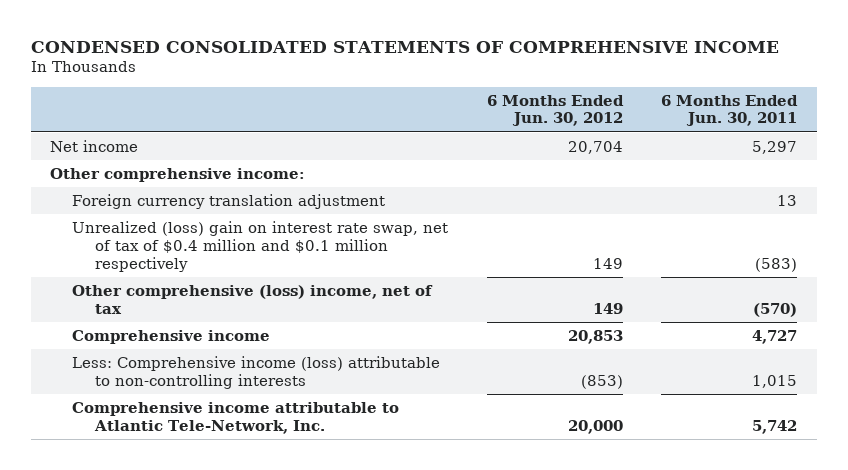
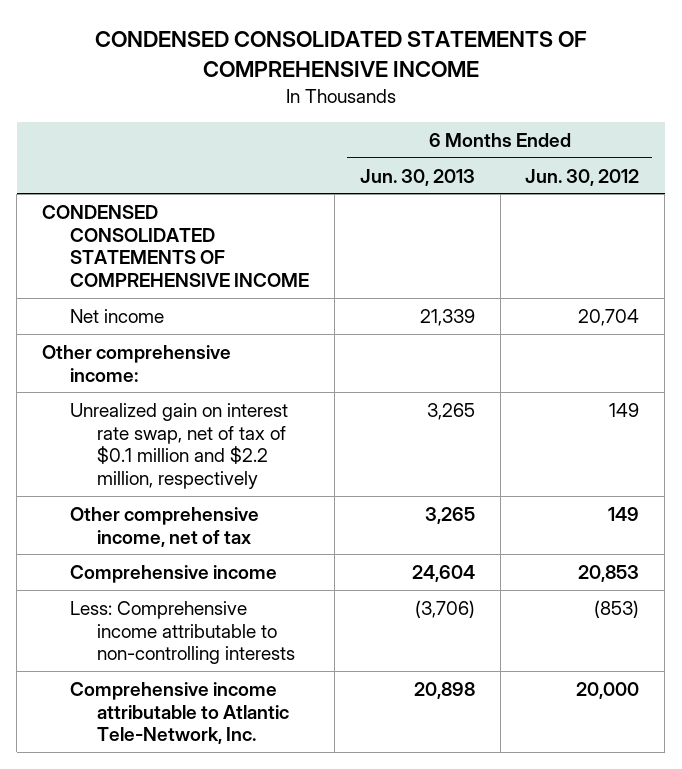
[661,94,799,127] 6 Months Ended Jun. 30, 2011 -> none
none -> [359,168,475,186] Jun. 30, 2013
none -> [42,204,309,288] CONDENSED CONSOLIDATED STATEMENTS OF COMPREHENSIVE INCOME
[72,193,386,209] Foreign currency translation adjustment -> none
[72,220,449,272] Unrealized (loss) gain on interest rate swap, net of tax of $0.4 million and $0.1 million respectively -> [69,402,288,490] Unrealized gain on interest rate swap, net of tax of $0.1 million and $2.2 million, respectively
[72,284,434,314] Other comprehensive (loss) income, net of tax -> [69,506,259,547] Other comprehensive income, net of tax
[72,355,441,389] Less: Comprehensive income (loss) attributable to non-controlling interests -> [69,600,296,665] Less: Comprehensive income attributable to non-controlling interests

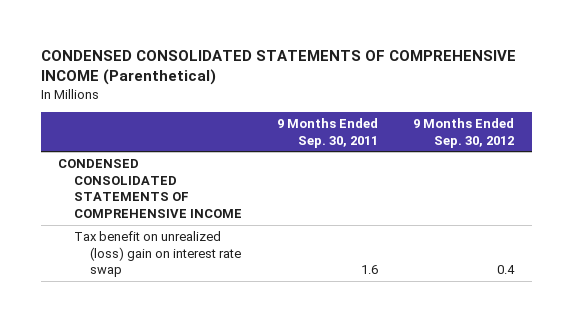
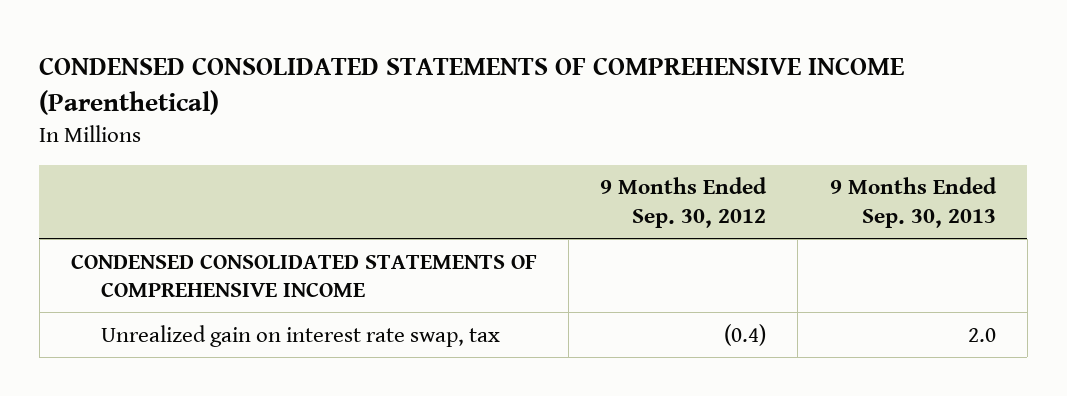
[277,118,379,148] 9 Months Ended Sep. 30, 2011 -> none
none -> [829,177,997,229] 9 Months Ended Sep. 30, 2013
[74,230,242,278] Tax benefit on unrealized (loss) gain on interest rate swap -> [100,324,500,347] Unrealized gain on interest rate swap, tax
[497,265,516,275] 0.4 -> [724,323,767,346] (0.4)

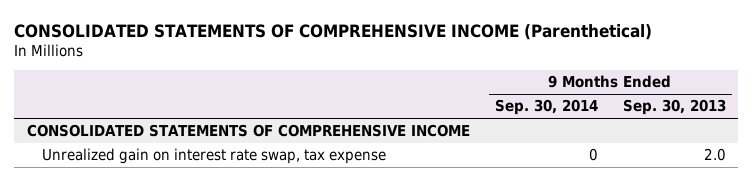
[39,57,905,115] CONDENSED CONSOLIDATED STATEMENTS OF COMPREHENSIVE INCOME (Parenthetical) -> [14,23,653,40] CONSOLIDATED STATEMENTS OF COMPREHENSIVE INCOME (Parenthetical)
[600,177,768,229] 9 Months Ended Sep. 30, 2012 -> none
none -> [494,99,598,116] Sep. 30, 2014
[70,253,537,298] CONDENSED CONSOLIDATED STATEMENTS OF COMPREHENSIVE INCOME -> [26,124,470,138] CONSOLIDATED STATEMENTS OF COMPREHENSIVE INCOME
[100,324,500,347] Unrealized gain on interest rate swap, tax -> [42,148,387,165] Unrealized gain on interest rate swap, tax expense

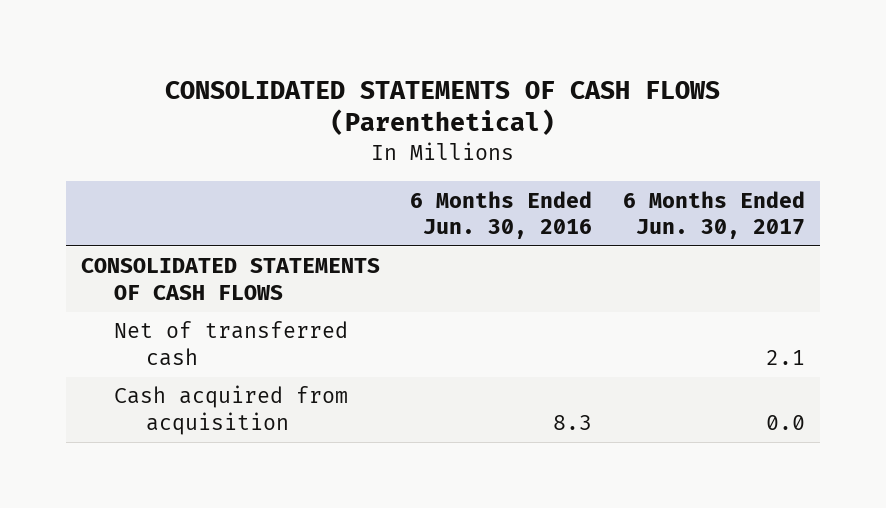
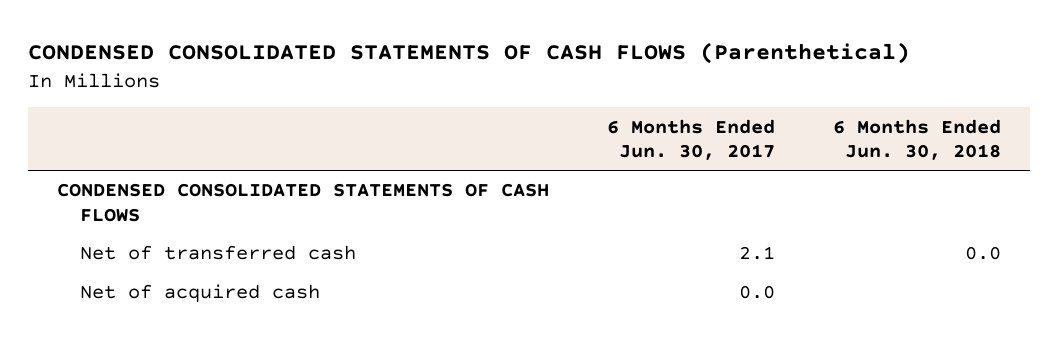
[164,80,720,136] CONSOLIDATED STATEMENTS OF CASH FLOWS (Parenthetical) -> [27,42,910,65] CONDENSED CONSOLIDATED STATEMENTS OF CASH FLOWS (Parenthetical)
[410,190,593,239] 6 Months Ended Jun. 30, 2016 -> none
none -> [833,118,1002,161] 6 Months Ended Jun. 30, 2018
[80,258,380,300] CONSOLIDATED STATEMENTS OF CASH FLOWS -> [56,183,549,222] CONDENSED CONSOLIDATED STATEMENTS OF CASH FLOWS
[113,385,348,435] Cash acquired from acquisition -> [80,284,321,303] Net of acquired cash

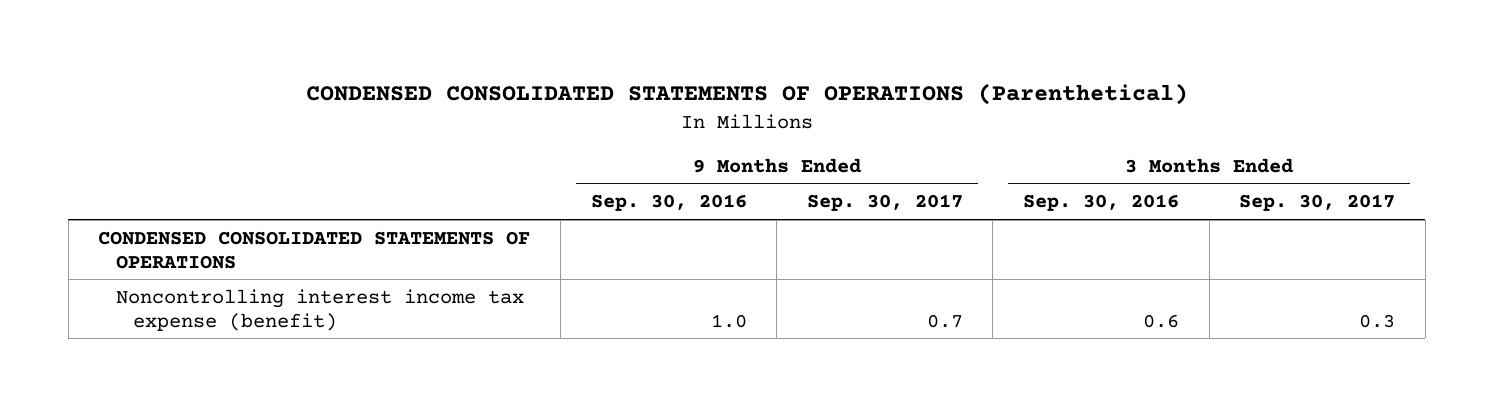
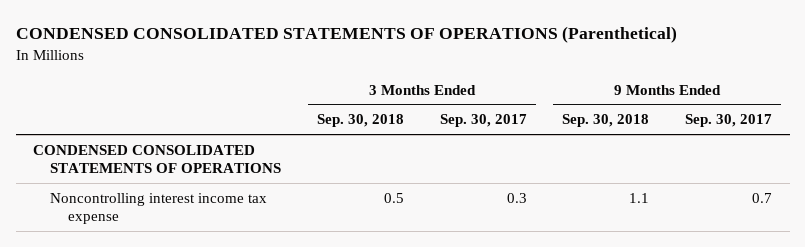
[590,194,747,212] Sep. 30, 2016 -> none
[1022,194,1179,212] Sep. 30, 2016 -> none
none -> [317,114,405,128] Sep. 30, 2018
none -> [562,114,650,128] Sep. 30, 2018
[115,288,524,331] Noncontrolling interest income tax expense (benefit) -> [50,192,268,224] Noncontrolling interest income tax expense

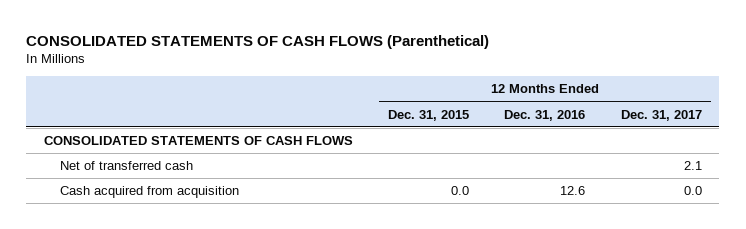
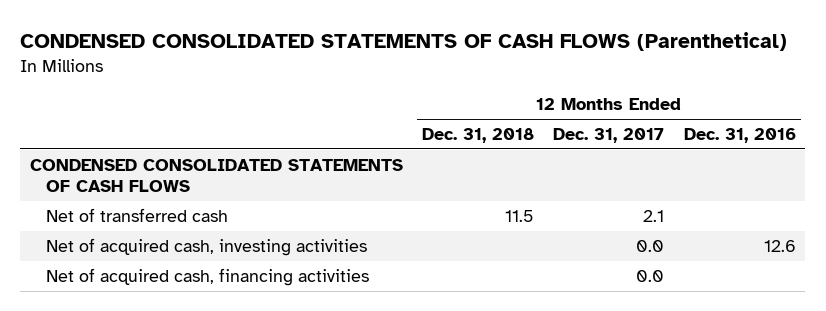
[26,34,490,49] CONSOLIDATED STATEMENTS OF CASH FLOWS (Parenthetical) -> [20,31,788,51] CONDENSED CONSOLIDATED STATEMENTS OF CASH FLOWS (Parenthetical)
[388,109,470,121] Dec. 31, 2015 -> none
none -> [422,128,535,144] Dec. 31, 2018
[43,136,353,146] CONSOLIDATED STATEMENTS OF CASH FLOWS -> [29,158,403,192] CONDENSED CONSOLIDATED STATEMENTS OF CASH FLOWS
[59,186,239,199] Cash acquired from acquisition -> [46,237,368,256] Net of acquired cash, investing activities
none -> [46,267,370,286] Net of acquired cash, financing activities

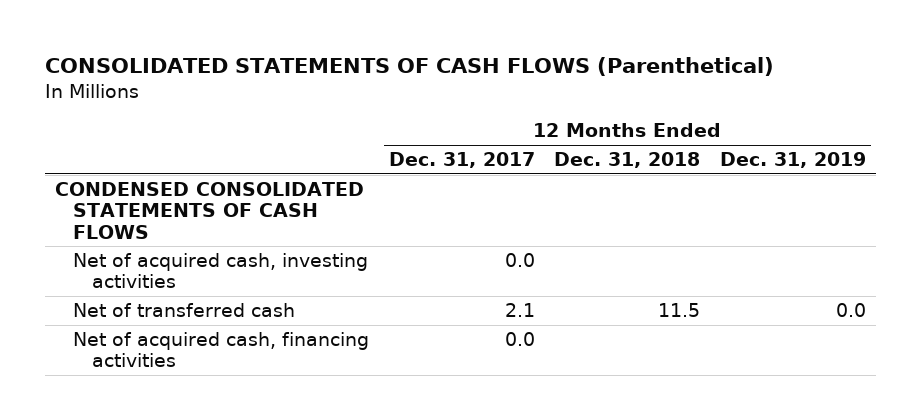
[20,31,788,51] CONDENSED CONSOLIDATED STATEMENTS OF CASH FLOWS (Parenthetical) -> [44,57,774,77] CONSOLIDATED STATEMENTS OF CASH FLOWS (Parenthetical)
[683,128,796,144] Dec. 31, 2016 -> none
none -> [720,152,867,169] Dec. 31, 2019
[46,207,229,222] Net of transferred cash -> [73,303,296,318] Net of transferred cash

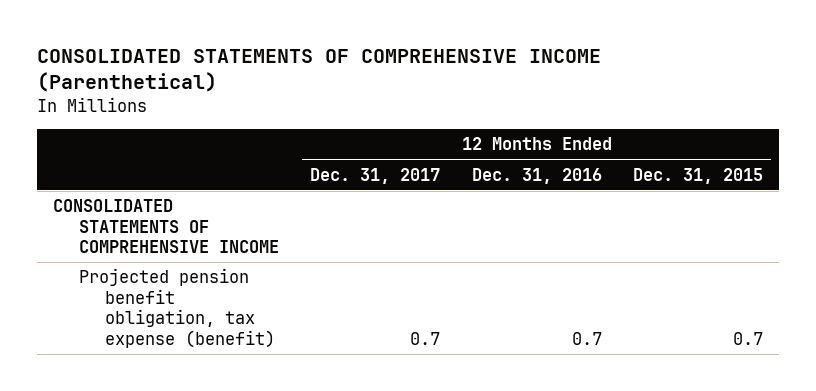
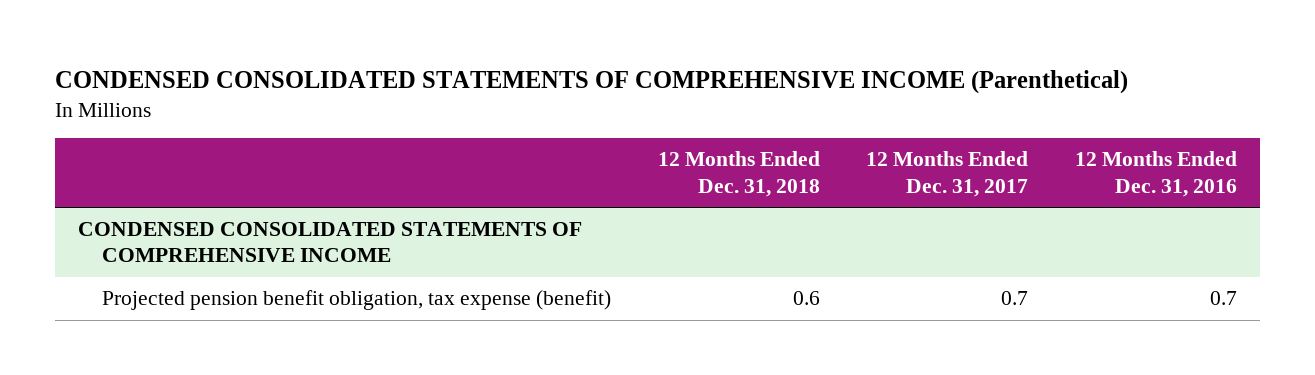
[37,49,602,93] CONSOLIDATED STATEMENTS OF COMPREHENSIVE INCOME (Parenthetical) -> [54,69,1128,94] CONDENSED CONSOLIDATED STATEMENTS OF COMPREHENSIVE INCOME (Parenthetical)
[632,167,763,184] Dec. 31, 2015 -> none
none -> [657,151,820,197] 12 Months Ended Dec. 31, 2018
[52,199,279,254] CONSOLIDATED STATEMENTS OF COMPREHENSIVE INCOME -> [77,222,582,263] CONDENSED CONSOLIDATED STATEMENTS OF COMPREHENSIVE INCOME

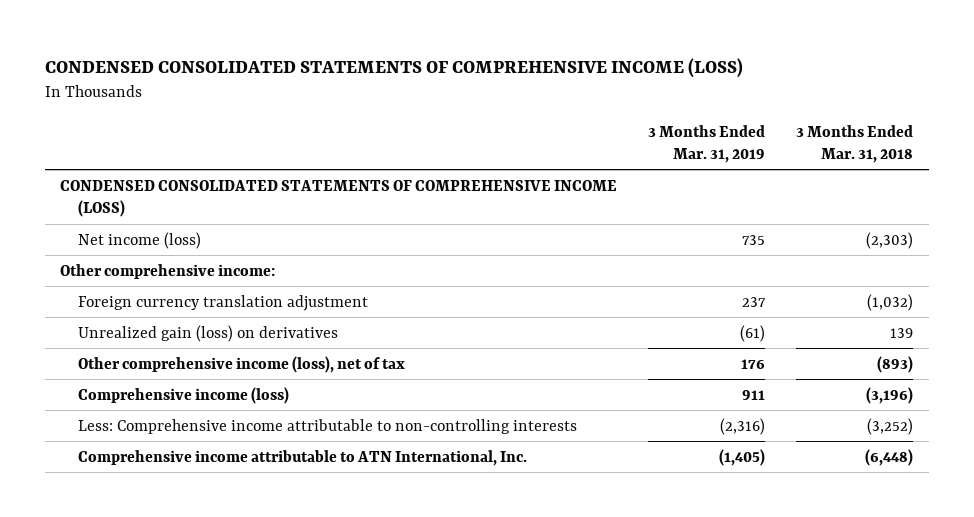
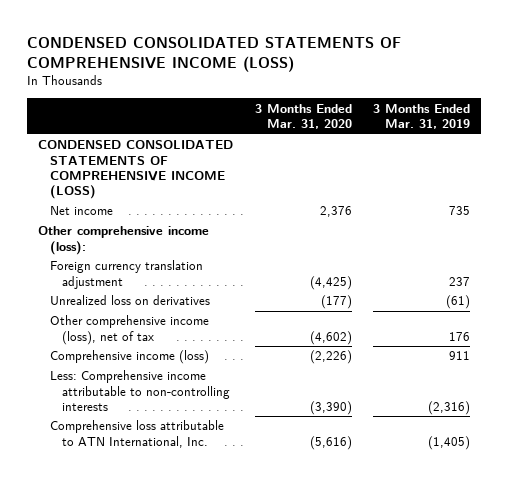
[796,124,914,163] 3 Months Ended Mar. 31, 2018 -> none
none -> [254,103,352,130] 3 Months Ended Mar. 31, 2020
[78,231,202,249] Net income (loss) -> [50,206,114,216] Net income
[60,263,276,279] Other comprehensive income: -> [38,226,210,255] Other comprehensive income (loss):
[78,324,339,342] Unrealized gain (loss) on derivatives -> [50,295,211,306] Unrealized loss on derivatives
[78,449,528,466] Comprehensive income attributable to ATN International, Inc. -> [50,420,225,448] Comprehensive loss attributable to ATN International, Inc.

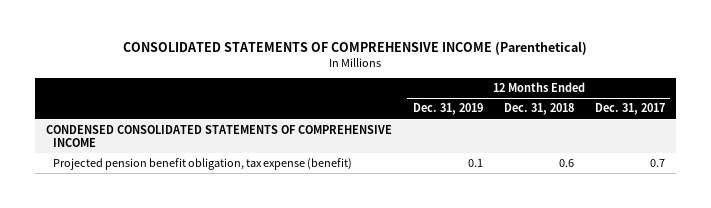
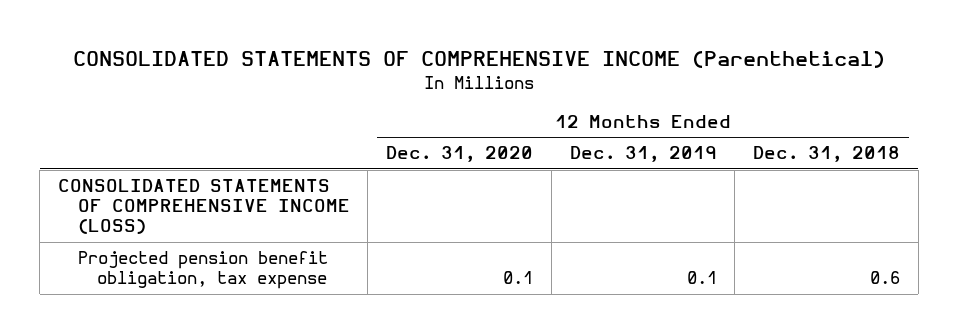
[595,103,666,116] Dec. 31, 2017 -> none
none -> [386,146,534,163] Dec. 31, 2020
[45,125,392,148] CONDENSED CONSOLIDATED STATEMENTS OF COMPREHENSIVE INCOME -> [58,179,350,234] CONSOLIDATED STATEMENTS OF COMPREHENSIVE INCOME (LOSS)
[53,158,353,171] Projected pension benefit obligation, tax expense (benefit) -> [77,251,328,290] Projected pension benefit obligation, tax expense

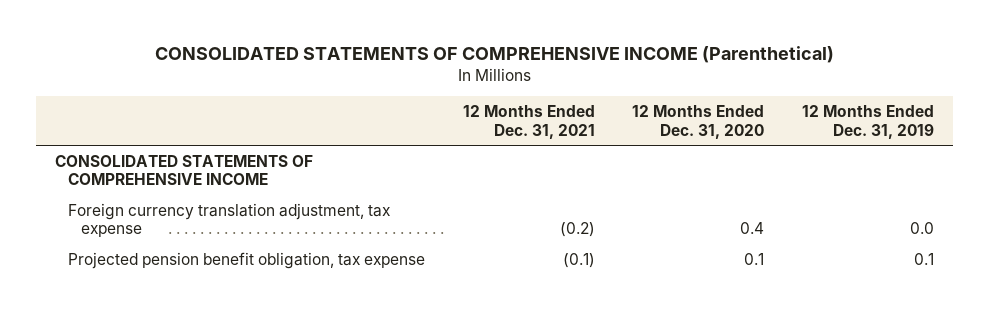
[753,146,901,163] Dec. 31, 2018 -> none
none -> [462,105,595,139] 12 Months Ended Dec. 31, 2021
[58,179,350,234] CONSOLIDATED STATEMENTS OF COMPREHENSIVE INCOME (LOSS) -> [54,154,313,186] CONSOLIDATED STATEMENTS OF COMPREHENSIVE INCOME
none -> [67,202,390,238] Foreign currency translation adjustment, tax expense

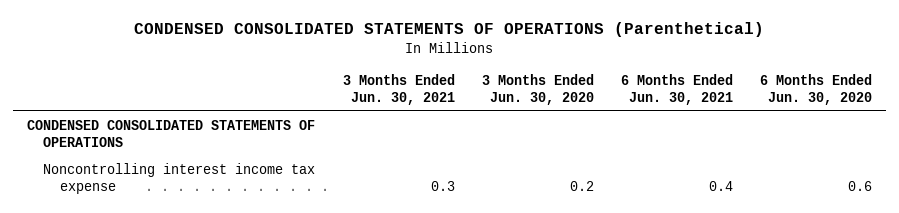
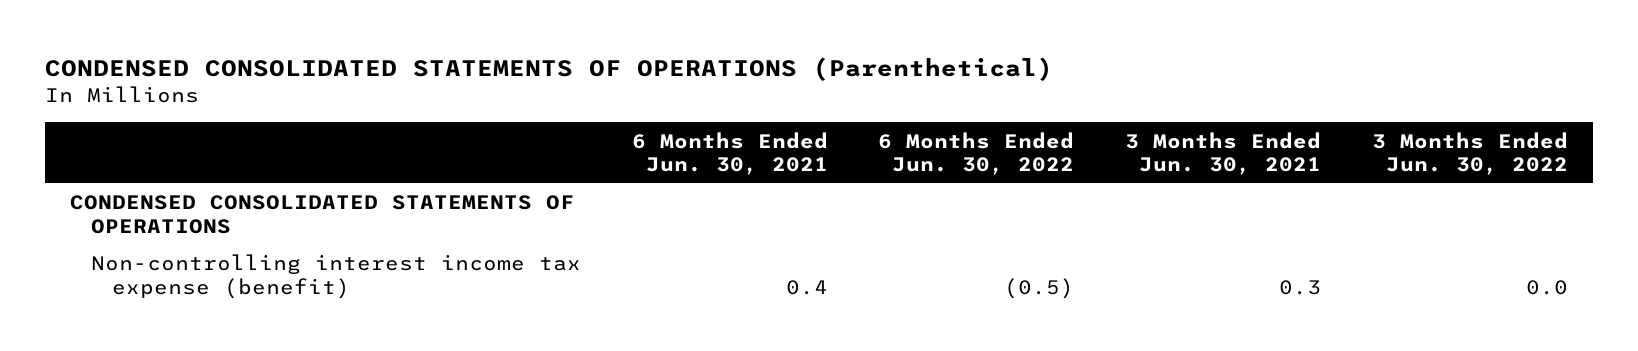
[481,73,594,105] 3 Months Ended Jun. 30, 2020 -> none
[760,73,873,105] 6 Months Ended Jun. 30, 2020 -> none
none -> [878,131,1075,176] 6 Months Ended Jun. 30, 2022
none -> [1371,131,1568,176] 3 Months Ended Jun. 30, 2022
[43,163,316,195] Noncontrolling interest income tax expense -> [91,254,582,300] Non-controlling interest income tax expense (benefit)

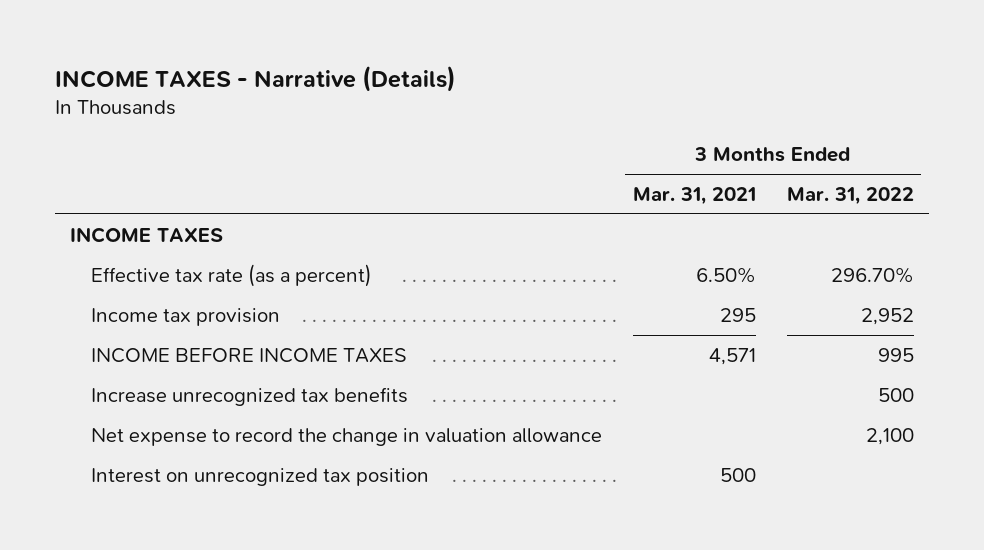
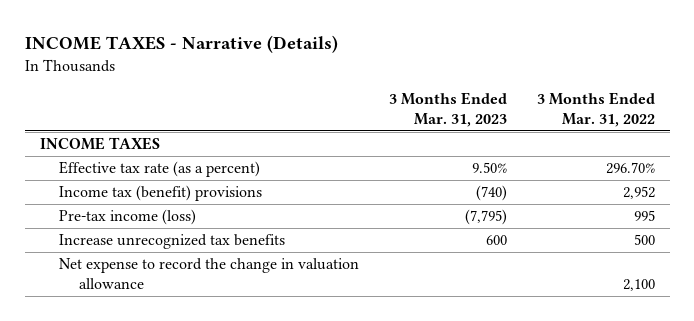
[632,186,756,205] Mar. 31, 2021 -> none
none -> [388,92,507,127] 3 Months Ended Mar. 31, 2023
[90,307,280,326] Income tax provision -> [59,185,263,202] Income tax (benefit) provisions
[90,347,407,363] INCOME BEFORE INCOME TAXES -> [59,209,197,226] Pre-tax income (loss)
[90,467,429,486] Interest on unrecognized tax position -> none

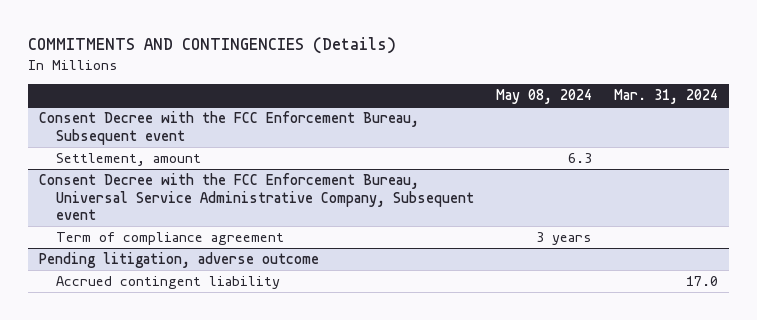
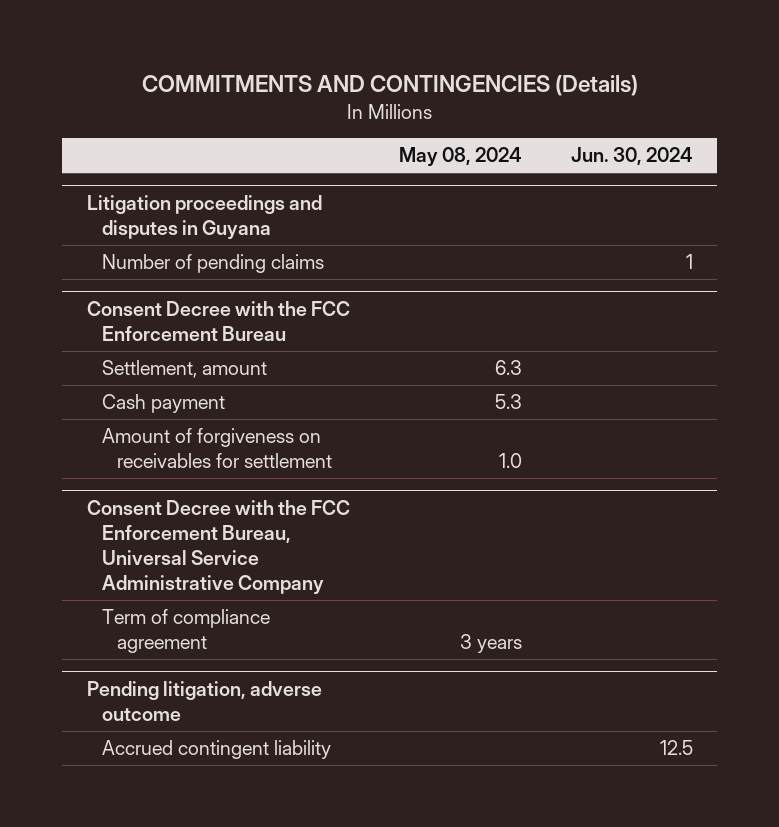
[613,88,718,104] Mar. 31, 2024 -> none
none -> [570,147,693,166] Jun. 30, 2024
none -> [86,194,322,239] Litigation proceedings and disputes in Guyana
none -> [101,254,324,274] Number of pending claims
[39,111,420,145] Consent Decree with the FCC Enforcement Bureau, Subsequent event -> [86,300,350,341] Consent Decree with the FCC Enforcement Bureau
none -> [101,394,225,414] Cash payment
none -> [101,428,332,469] Amount of forgiveness on receivables for settlement
[39,173,474,220] Consent Decree with the FCC Enforcement Bureau, Universal Service Administrative Company, Subsequent event -> [86,499,350,594] Consent Decree with the FCC Enforcement Bureau, Universal Service Administrative Company

